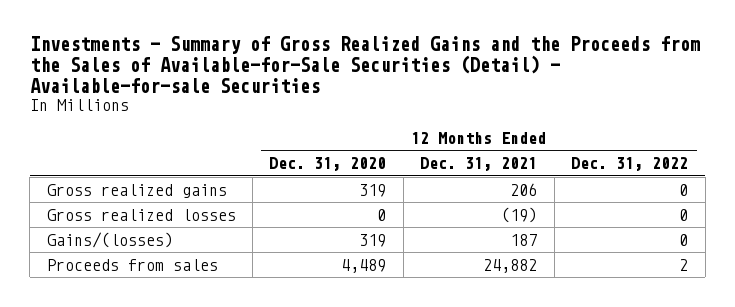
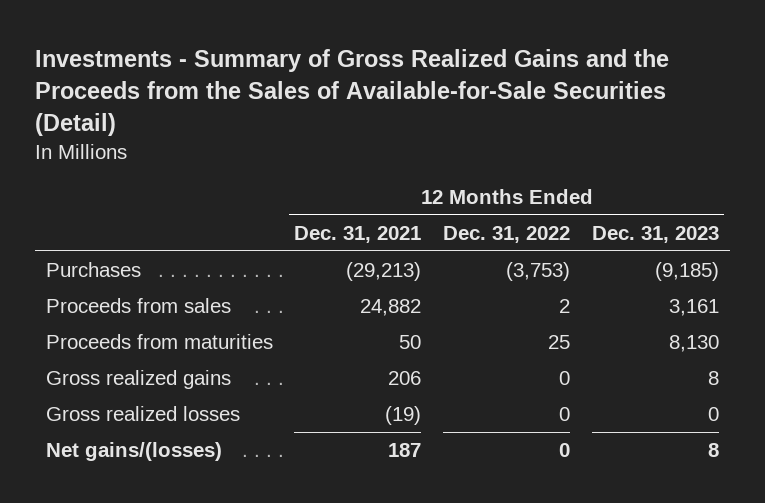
[29,35,700,94] Investments - Summary of Gross Realized Gains and the Proceeds from the Sales of Available-for-Sale Securities (Detail) - Available-for-sale Securities -> [34,48,669,136] Investments - Summary of Gross Realized Gains and the Proceeds from the Sales of Available-for-Sale Securities (Detail)
[269,157,387,172] Dec. 31, 2020 -> none
none -> [591,225,719,243] Dec. 31, 2023
none -> [45,261,141,277] Purchases
[46,258,218,271] Proceeds from sales -> [45,297,231,313] Proceeds from sales
none -> [45,333,273,349] Proceeds from maturities
[46,231,173,248] Gains/(losses) -> [45,441,222,461] Net gains/(losses)

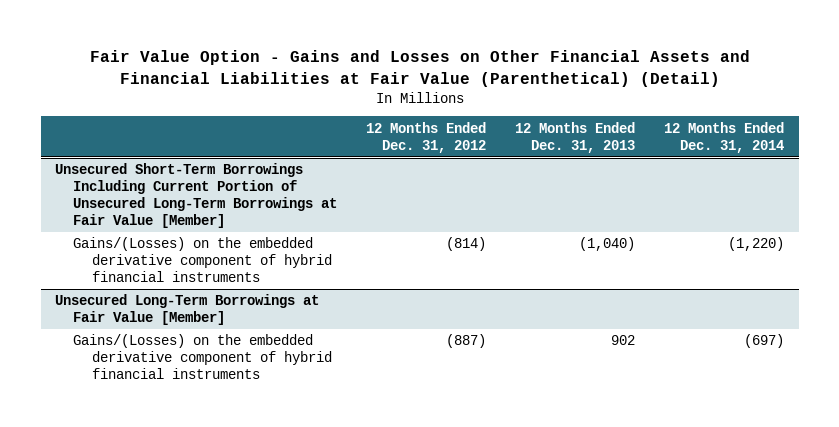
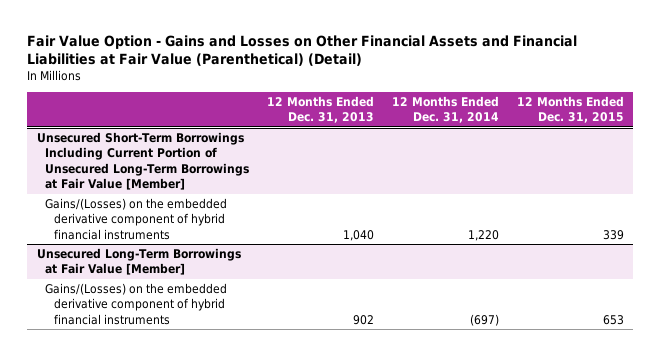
[366,121,487,153] 12 Months Ended Dec. 31, 2012 -> none
none -> [517,95,625,124] 12 Months Ended Dec. 31, 2015
[579,237,636,252] (1,040) -> [343,229,375,241] 1,040
[728,237,785,252] (1,220) -> [468,229,500,241] 1,220

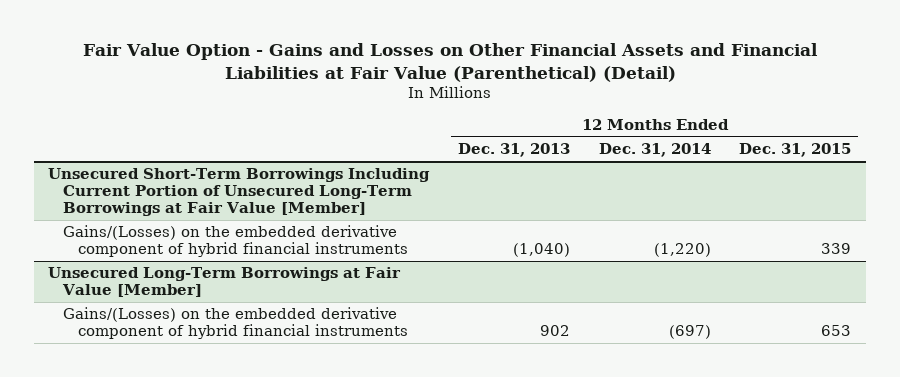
[343,229,375,241] 1,040 -> [513,243,571,258] (1,040)
[468,229,500,241] 1,220 -> [653,243,711,258] (1,220)

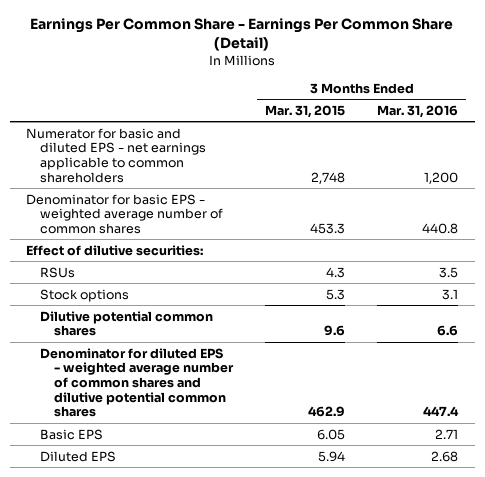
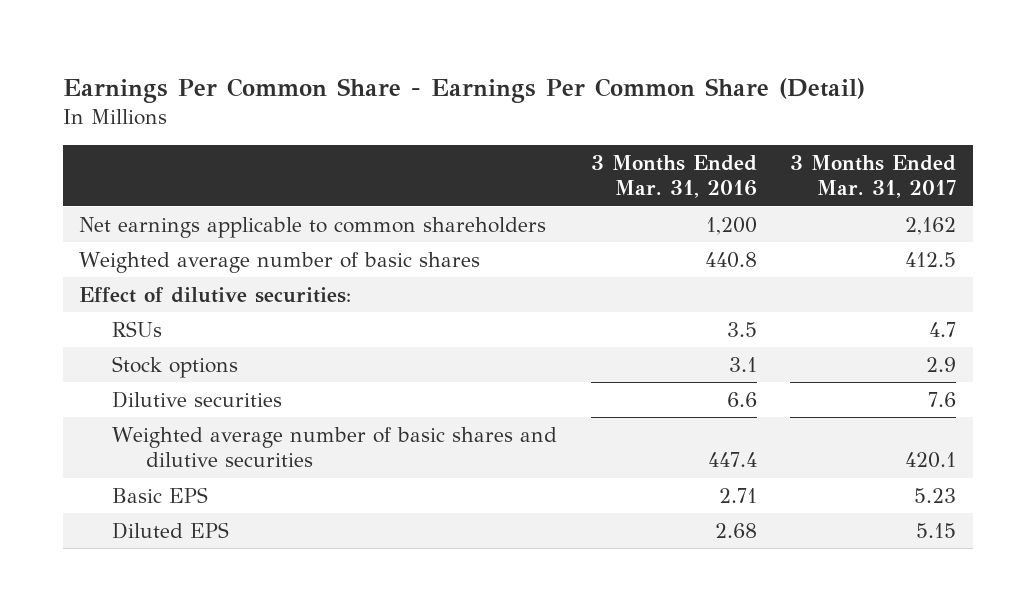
[265,104,346,118] Mar. 31, 2015 -> none
none -> [789,154,956,199] 3 Months Ended Mar. 31, 2017
[26,127,207,183] Numerator for basic and diluted EPS - net earnings applicable to common shareholders -> [79,216,547,238] Net earnings applicable to common shareholders
[26,193,224,234] Denominator for basic EPS - weighted average number of common shares -> [79,251,481,273] Weighted average number of basic shares
[40,310,214,337] Dilutive potential common shares -> [112,390,283,408] Dilutive securities
[40,347,235,418] Denominator for diluted EPS - weighted average number of common shares and dilutive potential common shares -> [112,426,558,468] Weighted average number of basic shares and dilutive securities

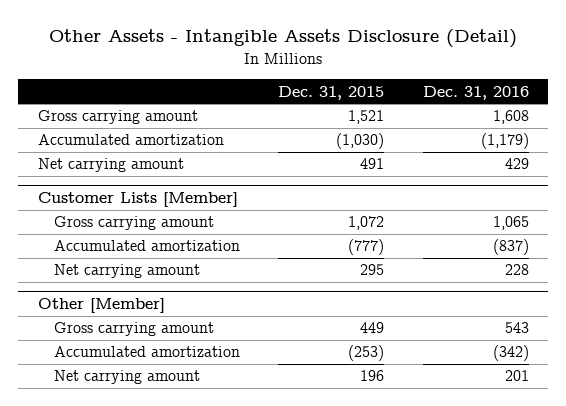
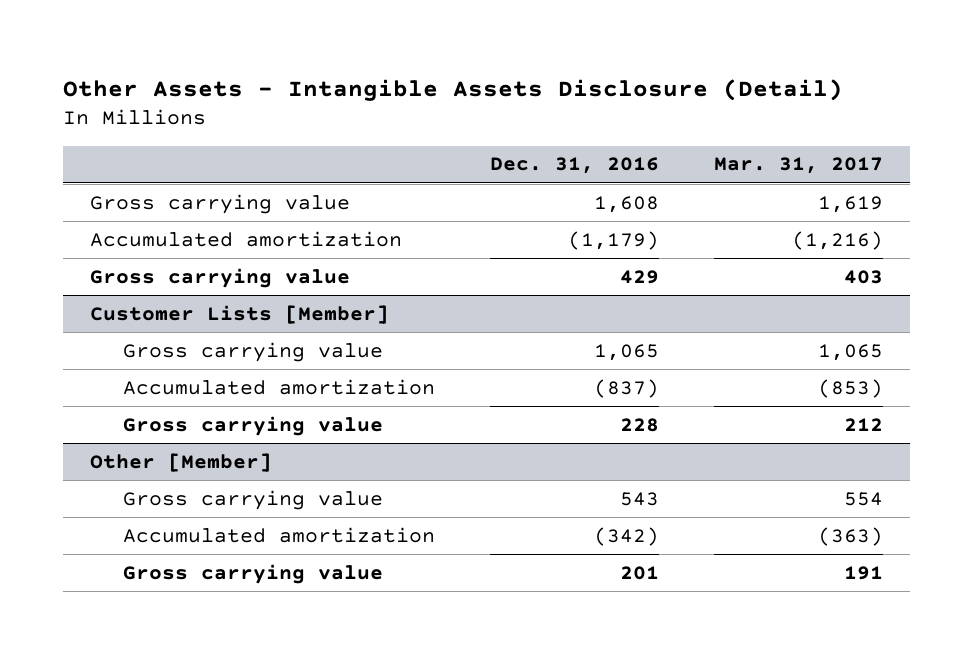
[278,85,385,100] Dec. 31, 2015 -> none
none -> [713,157,883,175] Mar. 31, 2017
[37,110,198,125] Gross carrying amount -> [90,193,351,214] Gross carrying value
[37,158,184,173] Net carrying amount -> [90,267,351,288] Gross carrying value
[53,216,214,231] Gross carrying amount -> [122,341,383,362] Gross carrying value
[53,264,200,279] Net carrying amount -> [122,415,383,436] Gross carrying value
[53,322,214,337] Gross carrying amount -> [122,489,383,510] Gross carrying value
[53,370,200,385] Net carrying amount -> [122,563,383,584] Gross carrying value

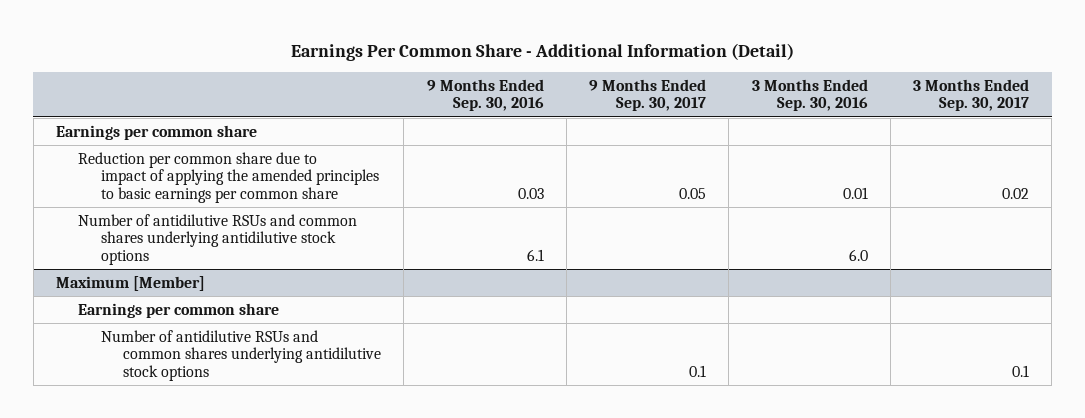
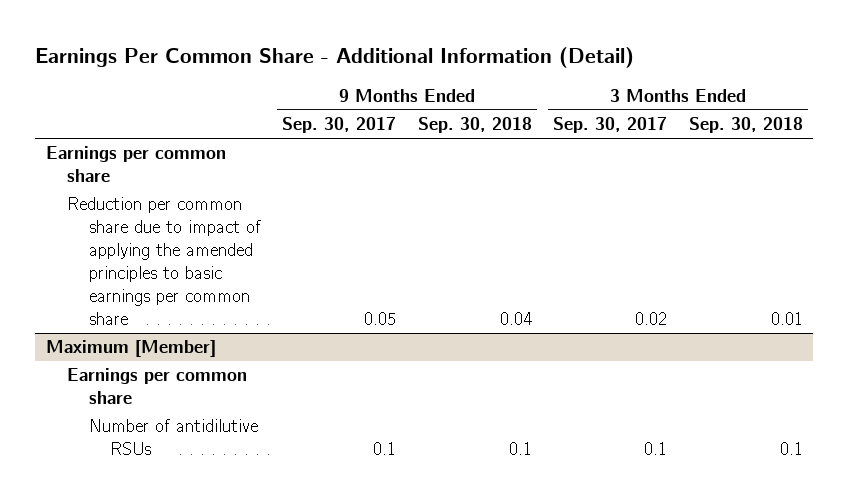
[426,78,544,112] 9 Months Ended Sep. 30, 2016 -> none
[751,78,868,112] 3 Months Ended Sep. 30, 2016 -> none
none -> [417,117,532,134] Sep. 30, 2018
none -> [688,117,803,134] Sep. 30, 2018
[78,213,358,265] Number of antidilutive RSUs and common shares underlying antidilutive stock options -> none
[100,329,382,381] Number of antidilutive RSUs and common shares underlying antidilutive stock options -> [88,419,258,456] Number of antidilutive RSUs

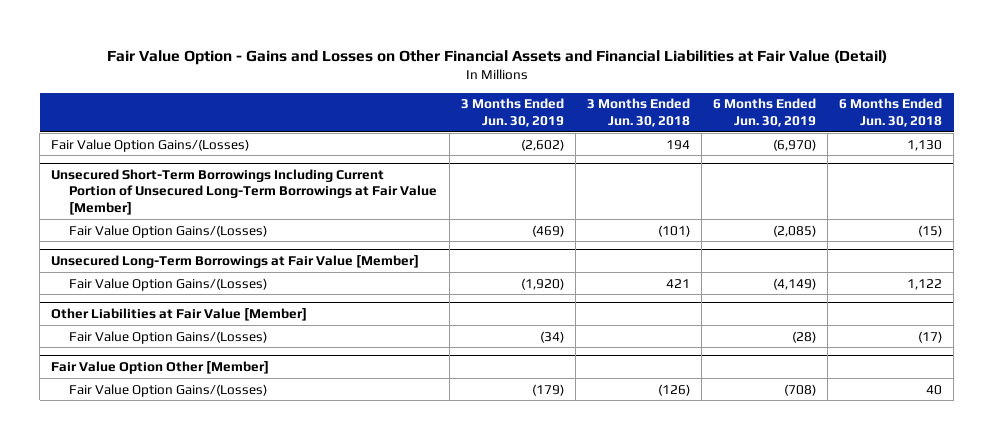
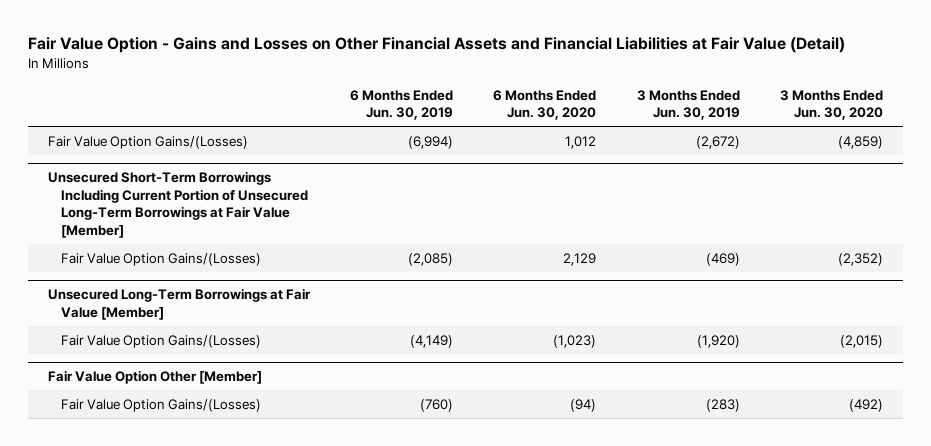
[586,98,690,127] 3 Months Ended Jun. 30, 2018 -> none
[839,98,943,127] 6 Months Ended Jun. 30, 2018 -> none
none -> [493,89,597,121] 6 Months Ended Jun. 30, 2020
none -> [779,89,883,121] 3 Months Ended Jun. 30, 2020
[520,138,564,151] (2,602) -> [695,135,740,149] (2,672)
[772,138,816,151] (6,970) -> [408,135,454,149] (6,994)
[51,307,308,321] Other Liabilities at Fair Value [Member] -> none
[69,330,268,344] Fair Value Option Gains/(Losses) -> none
[531,383,564,396] (179) -> [705,398,740,412] (283)
[783,383,816,396] (708) -> [420,398,454,412] (760)

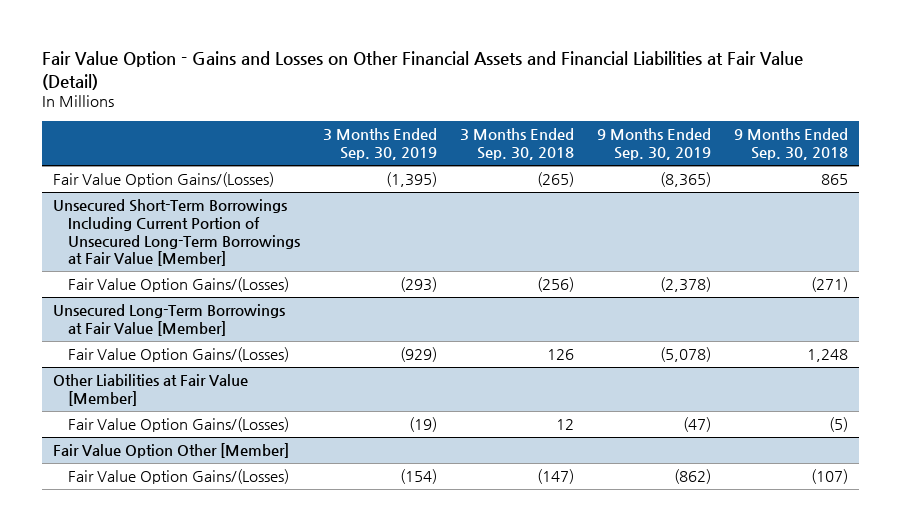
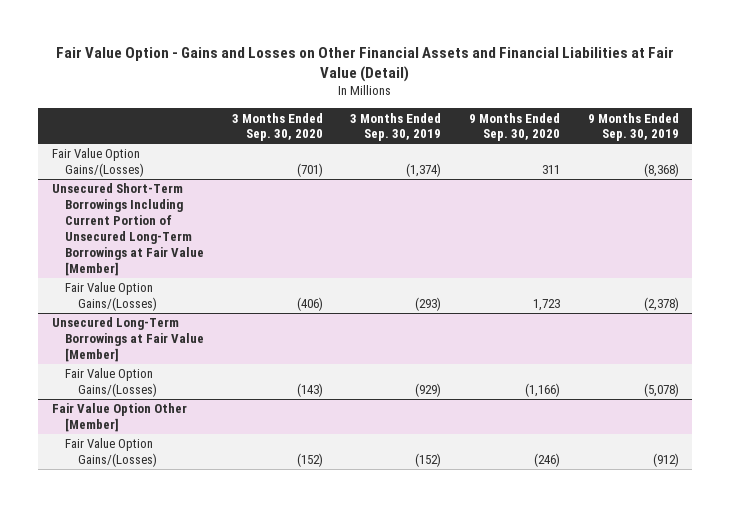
[459,128,574,161] 3 Months Ended Sep. 30, 2018 -> none
[733,128,848,161] 9 Months Ended Sep. 30, 2018 -> none
none -> [231,112,323,142] 3 Months Ended Sep. 30, 2020
none -> [469,112,561,142] 9 Months Ended Sep. 30, 2020
[385,172,437,188] (1,395) -> [406,163,442,178] (1,374)
[659,172,711,188] (8,365) -> [643,163,679,178] (8,368)
[53,374,249,406] Other Liabilities at Fair Value [Member] -> none
[67,417,289,433] Fair Value Option Gains/(Losses) -> none
[399,469,437,485] (154) -> [415,453,442,468] (152)
[673,469,711,485] (862) -> [652,453,679,468] (912)

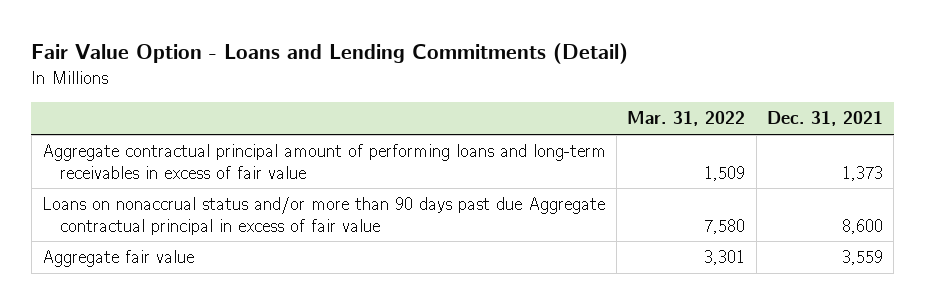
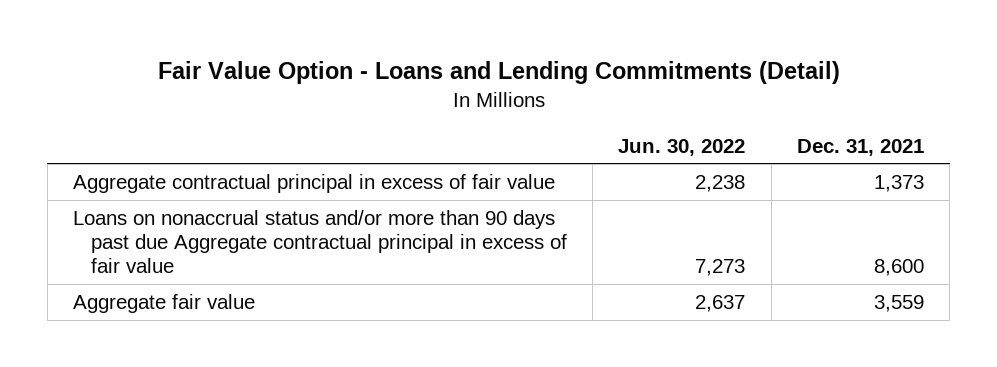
[627,111,746,127] Mar. 31, 2022 -> none
none -> [618,138,746,156] Jun. 30, 2022
[41,144,606,179] Aggregate contractual principal amount of performing loans and long-term receivables in excess of fair value -> [73,173,556,193] Aggregate contractual principal in excess of fair value

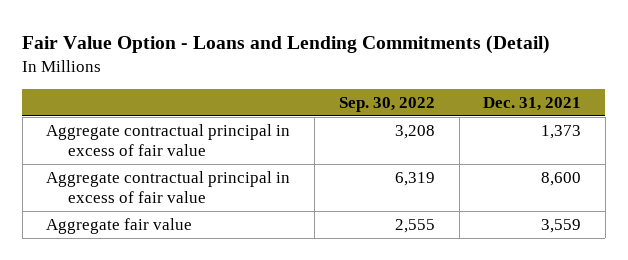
[618,138,746,156] Jun. 30, 2022 -> none
none -> [338,97,435,113] Sep. 30, 2022
[73,209,567,274] Loans on nonaccrual status and/or more than 90 days past due Aggregate contractual principal in excess of fair value -> [46,170,291,203] Aggregate contractual principal in excess of fair value

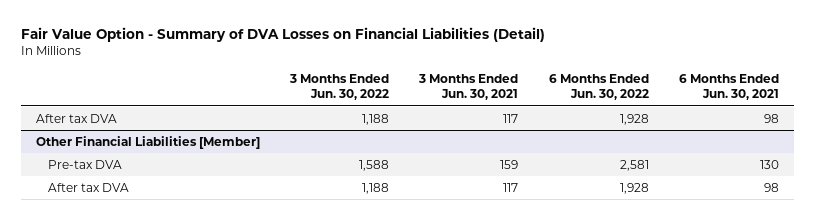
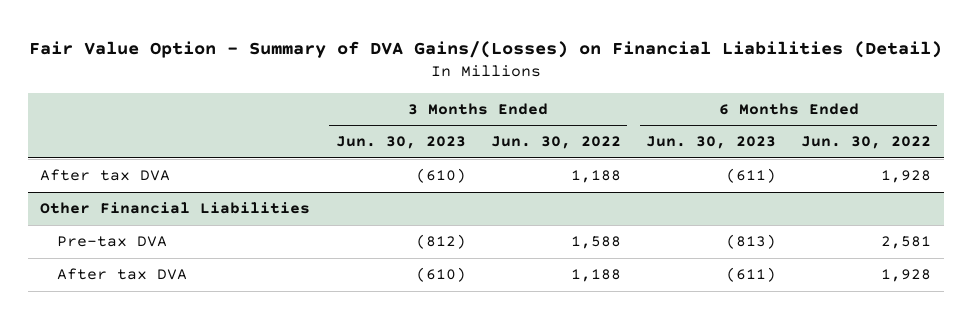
[21,27,546,43] Fair Value Option - Summary of DVA Losses on Financial Liabilities (Detail) -> [28,40,942,58] Fair Value Option - Summary of DVA Gains/(Losses) on Financial Liabilities (Detail)
[418,74,519,101] 3 Months Ended Jun. 30, 2021 -> none
[678,74,779,101] 6 Months Ended Jun. 30, 2021 -> none
none -> [335,136,466,150] Jun. 30, 2023
none -> [645,136,776,150] Jun. 30, 2023
[36,135,261,149] Other Financial Liabilities [Member] -> [40,202,311,215] Other Financial Liabilities

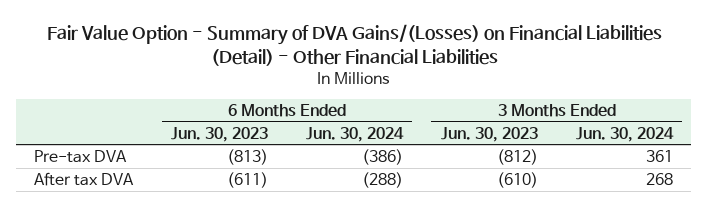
[28,40,942,58] Fair Value Option - Summary of DVA Gains/(Losses) on Financial Liabilities (Detail) -> [46,24,662,67] Fair Value Option - Summary of DVA Gains/(Losses) on Financial Liabilities (Detail) - Other Financial Liabilities
[490,136,621,150] Jun. 30, 2022 -> none
[801,136,932,150] Jun. 30, 2022 -> none
none -> [306,126,405,142] Jun. 30, 2024
none -> [575,126,674,142] Jun. 30, 2024
[40,169,171,182] After tax DVA -> none
[40,202,311,215] Other Financial Liabilities -> none

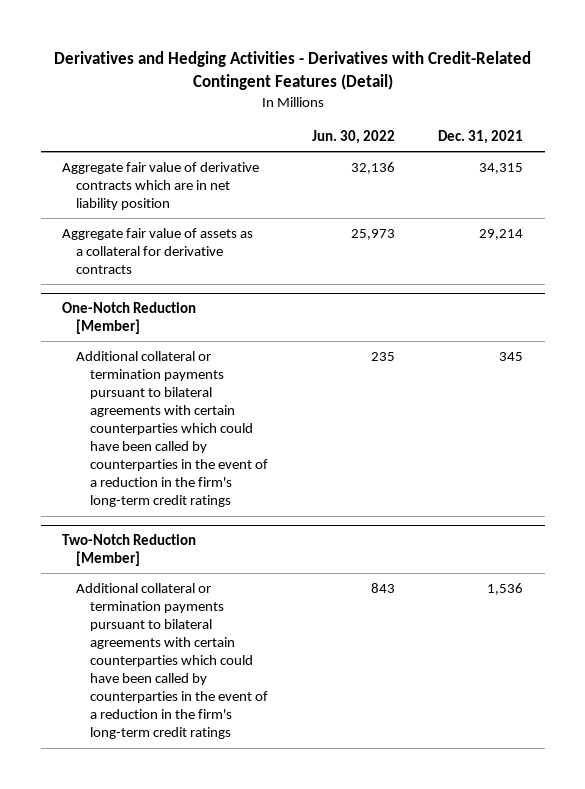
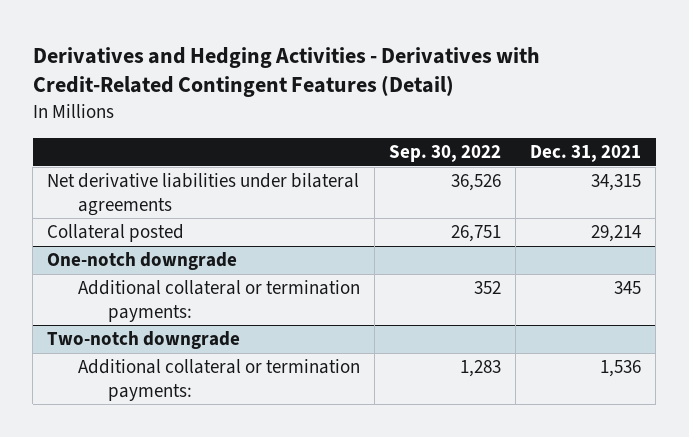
[311,130,395,145] Jun. 30, 2022 -> none
none -> [388,144,501,162] Sep. 30, 2022
[62,161,260,210] Aggregate fair value of derivative contracts which are in net liability position -> [47,173,360,216] Net derivative liabilities under bilateral agreements
[62,227,254,274] Aggregate fair value of assets as a collateral for derivative contracts -> [47,224,185,243] Collateral posted
[62,301,197,334] One-Notch Reduction [Member] -> [47,252,238,271] One-notch downgrade
[76,350,269,508] Additional collateral or termination payments pursuant to bilateral agreements with certain counterparties which could have been called by counterparties in the event of a reduction in the firm's long-term credit ratings -> [77,280,360,322] Additional collateral or termination payments:
[62,533,197,566] Two-Notch Reduction [Member] -> [47,331,241,350] Two-notch downgrade
[76,582,269,740] Additional collateral or termination payments pursuant to bilateral agreements with certain counterparties which could have been called by counterparties in the event of a reduction in the firm's long-term credit ratings -> [77,359,360,401] Additional collateral or termination payments:

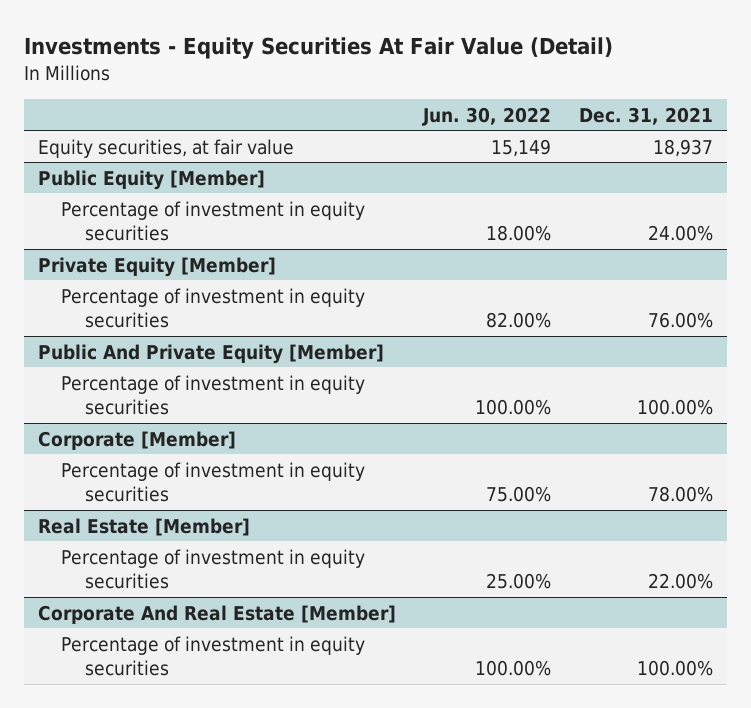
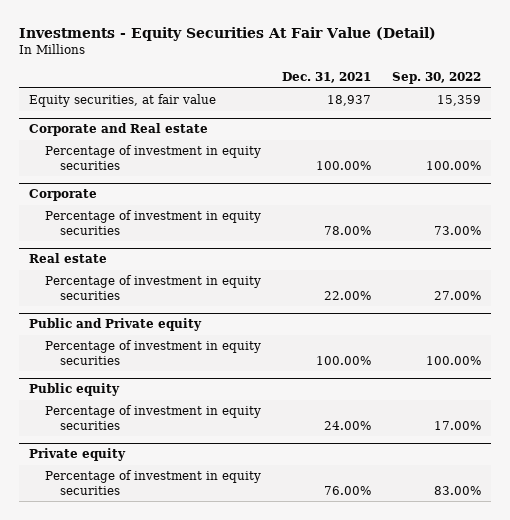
[422,106,552,126] Jun. 30, 2022 -> none
none -> [391,72,481,85] Sep. 30, 2022
[38,169,266,190] Public Equity [Member] -> none
[61,200,366,242] Percentage of investment in equity securities -> none
[38,256,277,277] Private Equity [Member] -> none
[61,287,366,329] Percentage of investment in equity securities -> none
[38,343,385,364] Public And Private Equity [Member] -> none
none -> [29,123,209,137] Corporate and Real estate
[38,430,237,450] Corporate [Member] -> [29,189,98,202] Corporate
[38,517,251,536] Real Estate [Member] -> [29,253,108,264] Real estate
[38,604,397,624] Corporate And Real Estate [Member] -> none
none -> [29,318,203,332] Public and Private equity
none -> [29,383,121,397] Public equity
none -> [44,405,261,430] Percentage of investment in equity securities
none -> [29,448,127,462] Private equity
none -> [44,470,261,495] Percentage of investment in equity securities

